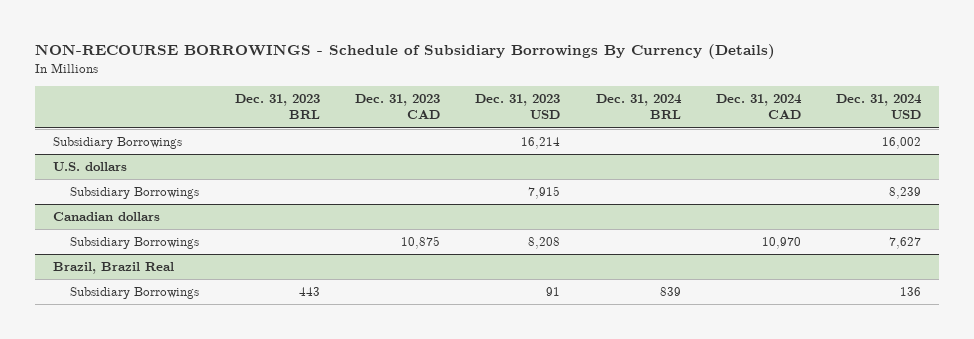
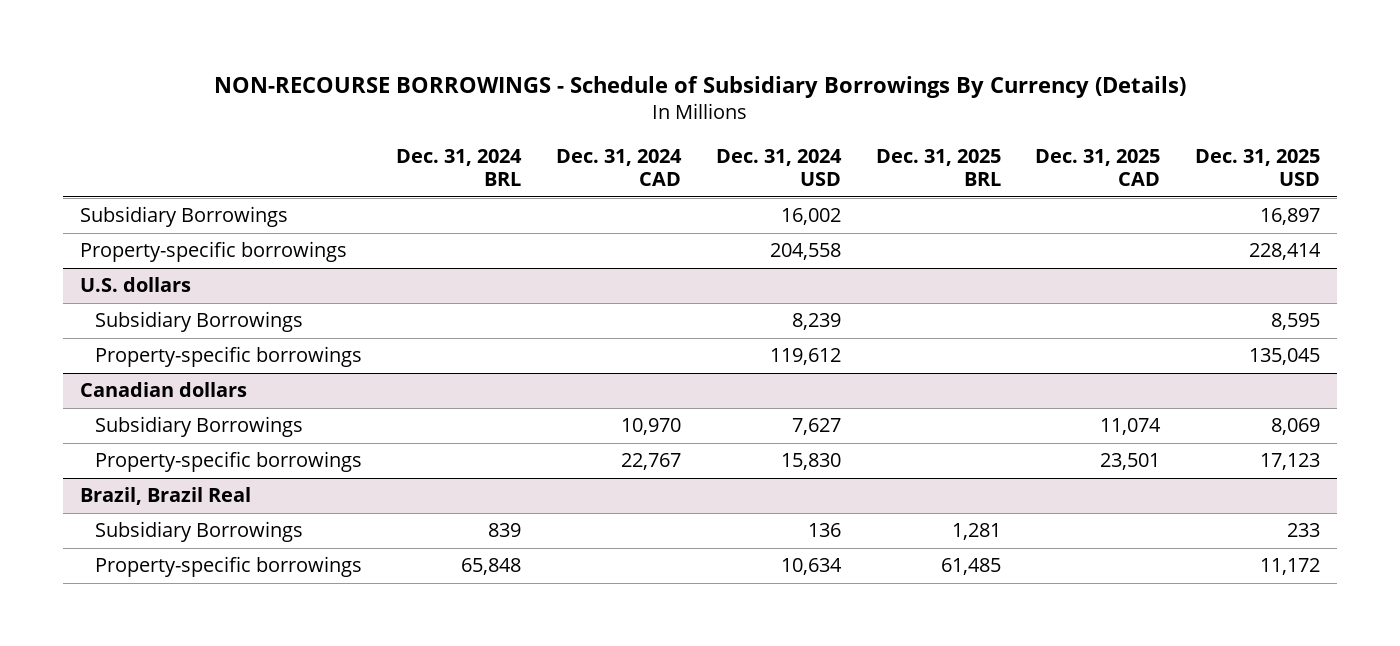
[234,94,320,120] Dec. 31, 2023 BRL -> none
[355,94,441,120] Dec. 31, 2023 CAD -> none
[475,94,561,120] Dec. 31, 2023 USD -> none
none -> [875,148,1001,187] Dec. 31, 2025 BRL
none -> [1035,148,1161,187] Dec. 31, 2025 CAD
none -> [1195,148,1321,187] Dec. 31, 2025 USD
none -> [80,241,348,263] Property-specific borrowings
none -> [94,346,362,368] Property-specific borrowings
none -> [94,451,362,473] Property-specific borrowings
none -> [94,556,362,578] Property-specific borrowings

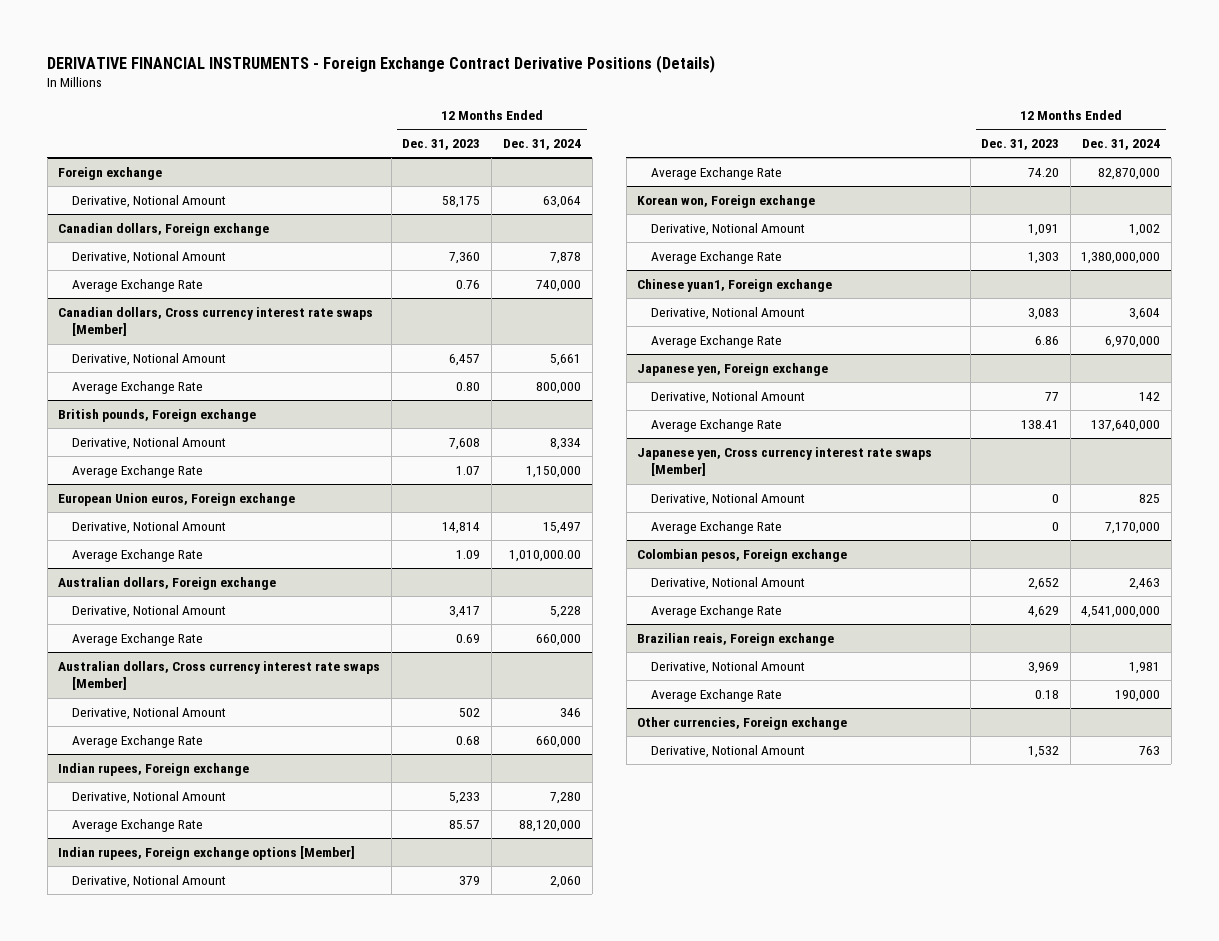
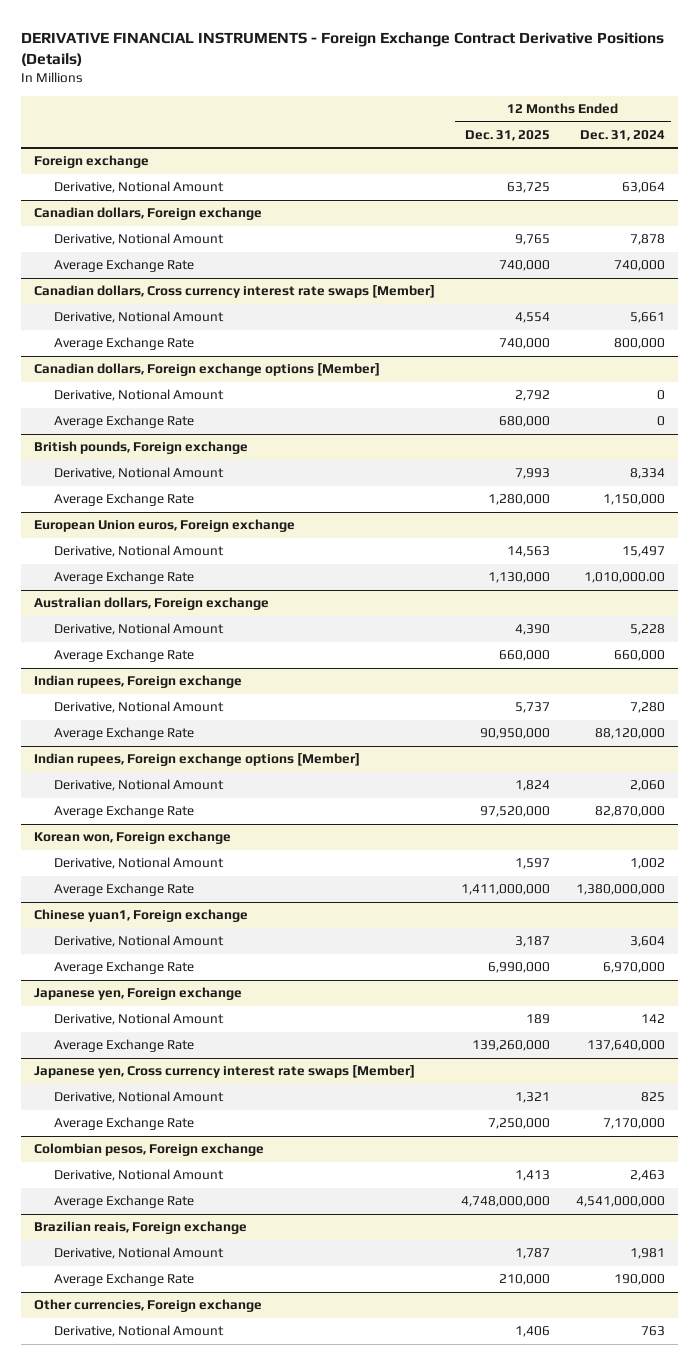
[402,139,481,151] Dec. 31, 2023 -> none
none -> [465,129,551,141] Dec. 31, 2025
none -> [34,363,381,377] Canadian dollars, Foreign exchange options [Member]
none -> [54,389,225,402] Derivative, Notional Amount
none -> [54,415,195,429] Average Exchange Rate
[58,660,381,691] Australian dollars, Cross currency interest rate swaps [Member] -> none
[71,706,226,720] Derivative, Notional Amount -> none
[71,734,203,748] Average Exchange Rate -> none

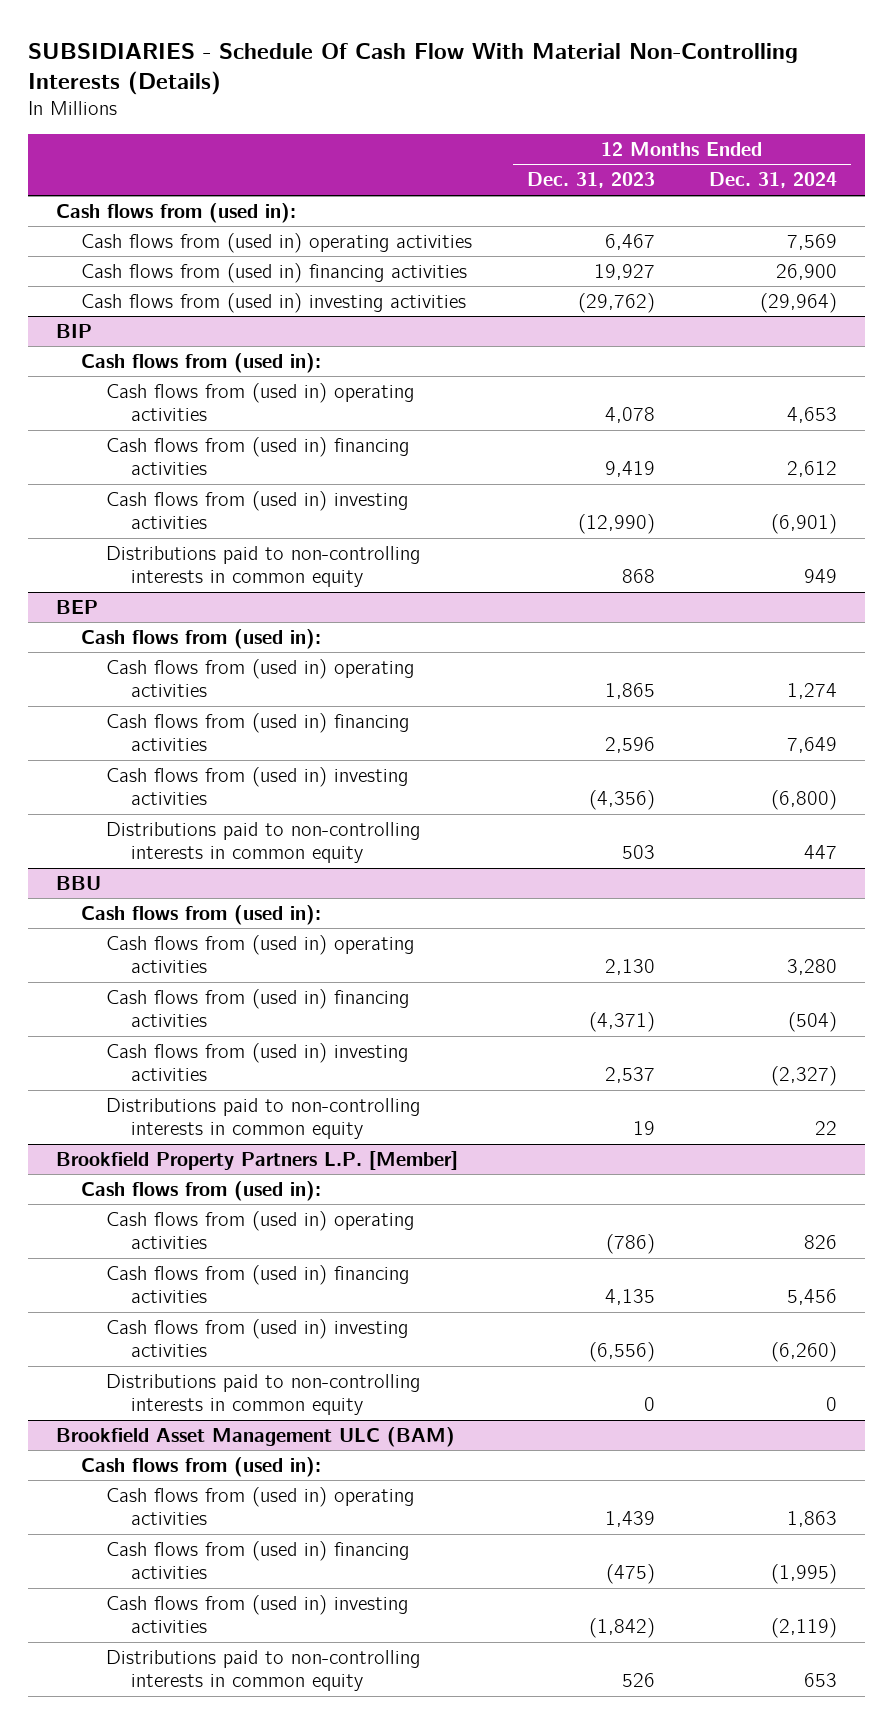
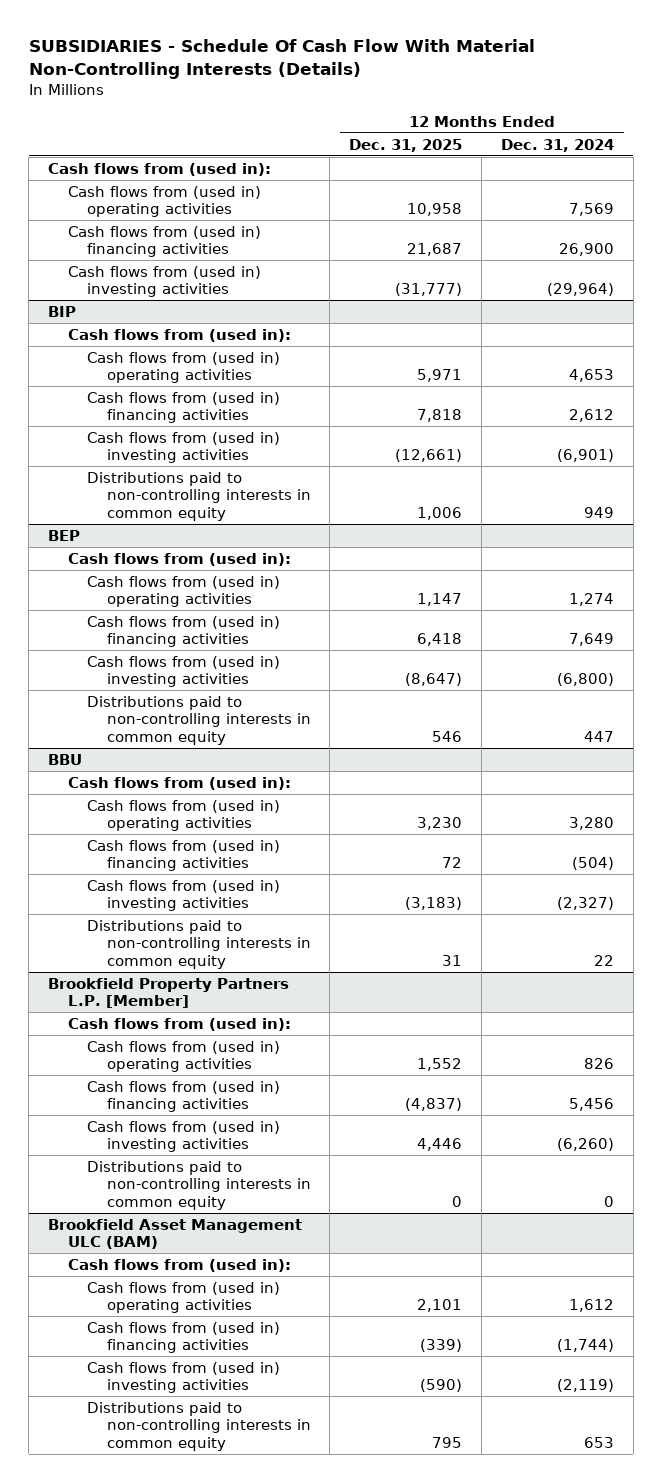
[526,172,655,189] Dec. 31, 2023 -> none
none -> [349,138,463,152] Dec. 31, 2025
[787,1511,838,1528] 1,863 -> [569,1299,615,1313] 1,612
[771,1564,838,1585] (1,995) -> [557,1339,615,1353] (1,744)

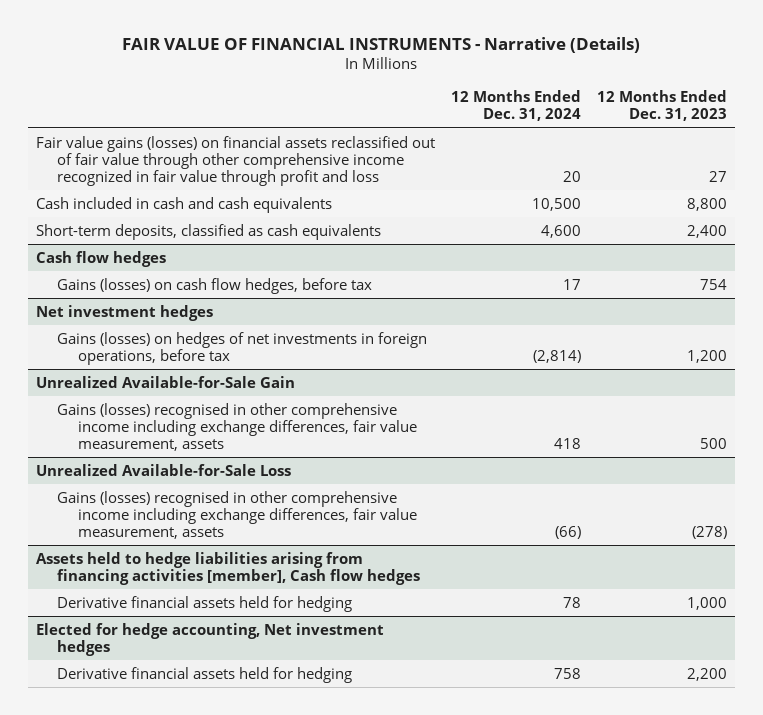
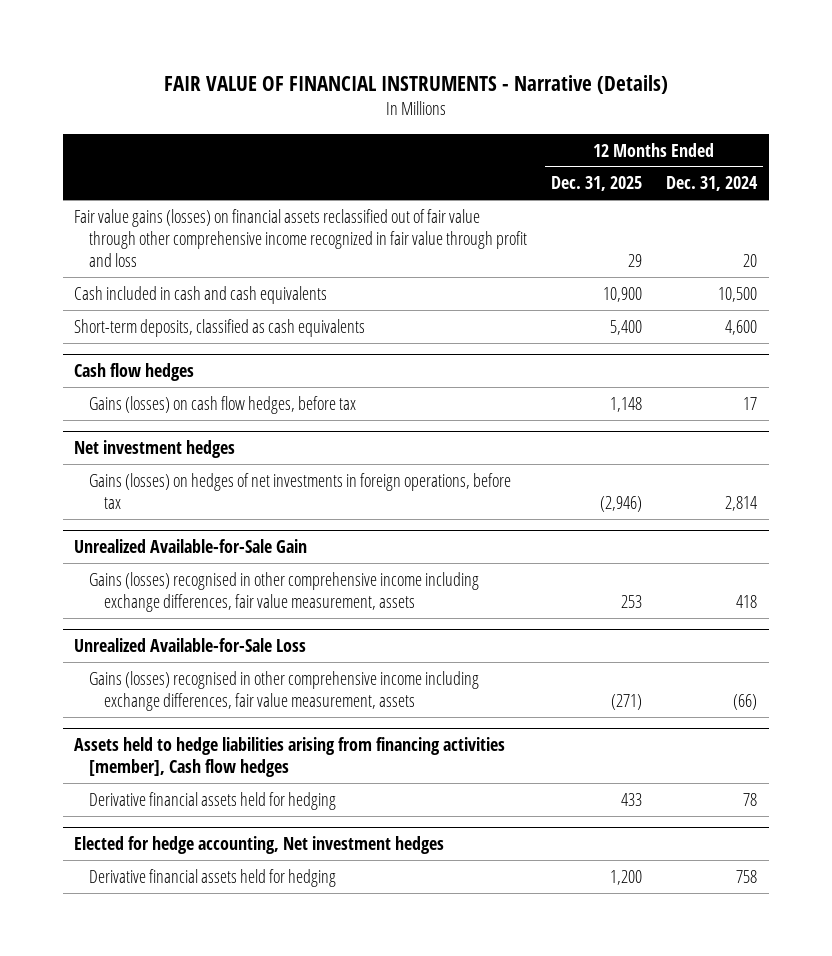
[597,90,728,122] 12 Months Ended Dec. 31, 2023 -> none
none -> [551,176,643,192] Dec. 31, 2025
[532,349,581,363] (2,814) -> [725,495,758,511] 2,814

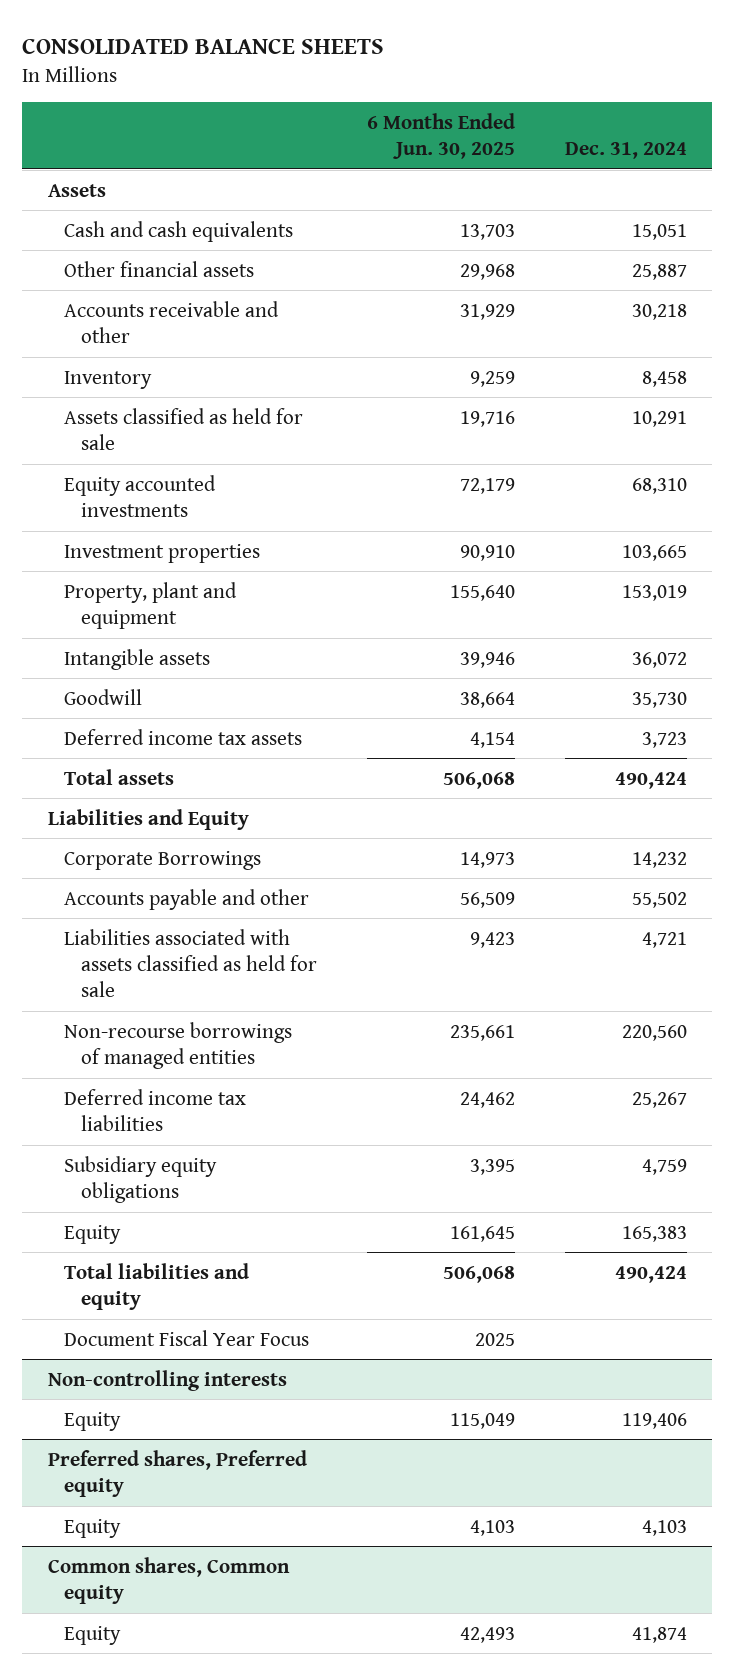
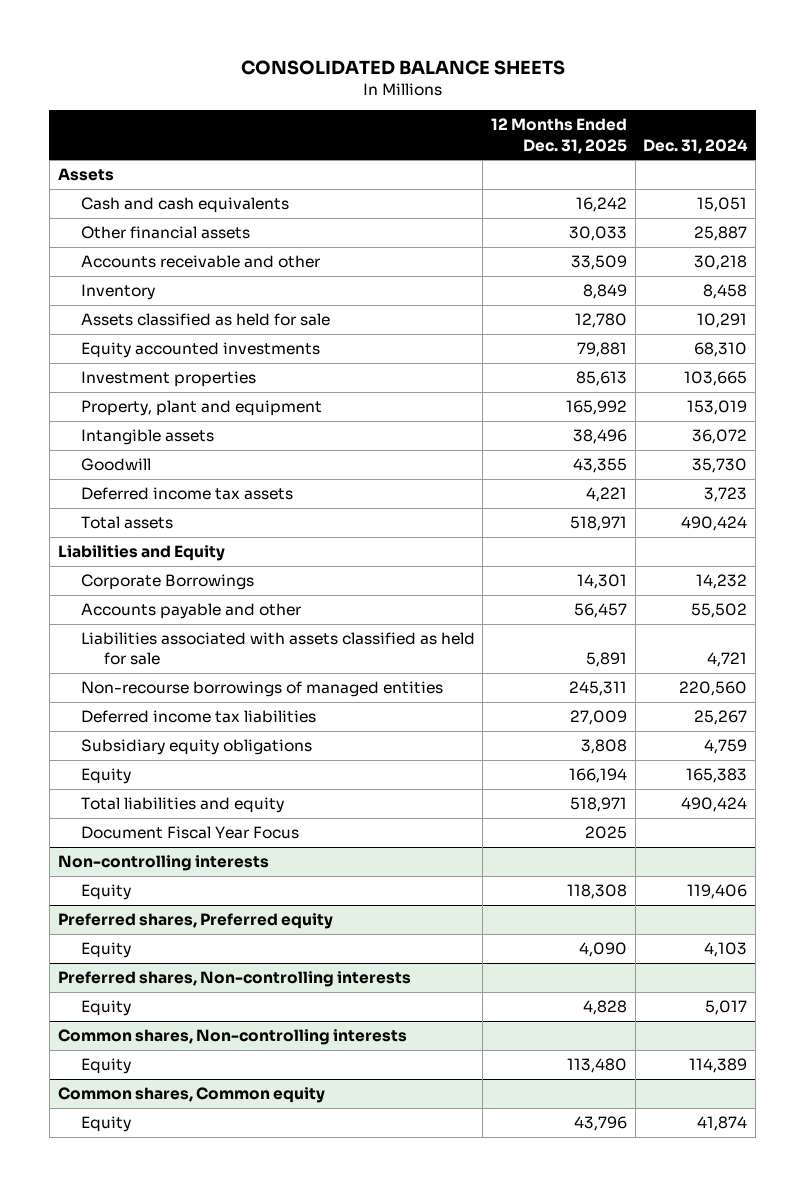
[366,112,515,159] 6 Months Ended Jun. 30, 2025 -> none
none -> [491,118,628,154] 12 Months Ended Dec. 31, 2025
none -> [57,971,411,988] Preferred shares, Non-controlling interests
none -> [80,1000,131,1017] Equity
none -> [57,1029,407,1046] Common shares, Non-controlling interests
none -> [80,1058,131,1075] Equity

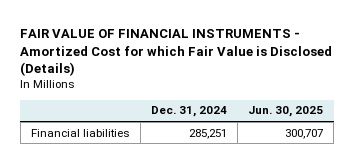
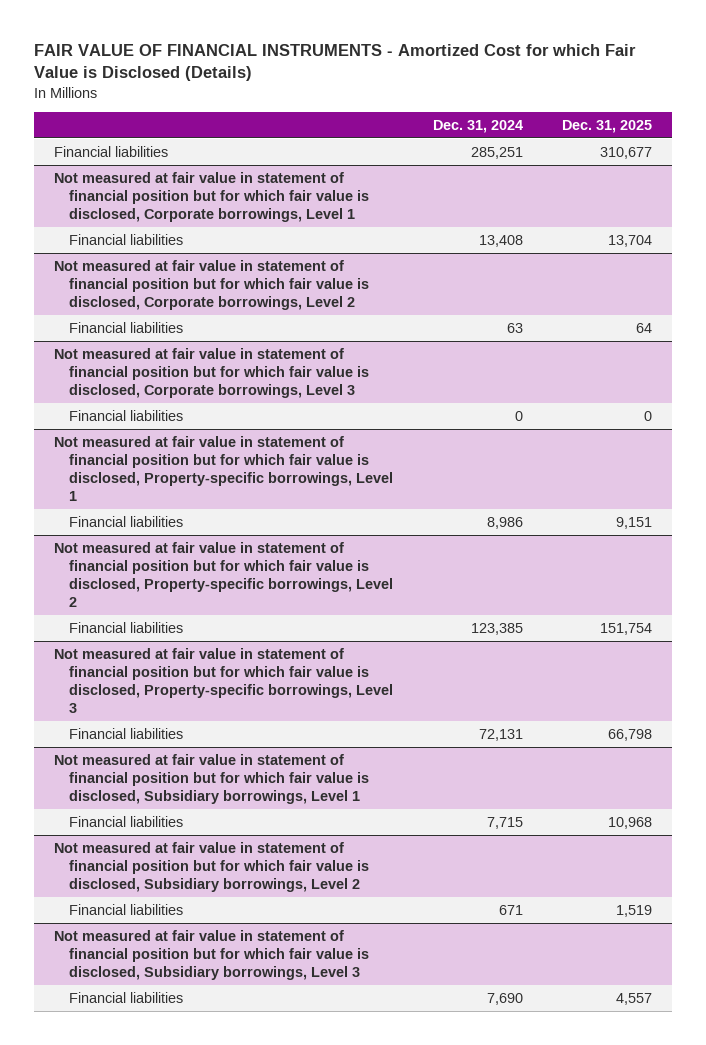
[248,106,324,118] Jun. 30, 2025 -> none
none -> [562,119,653,133] Dec. 31, 2025
none -> [53,171,369,222] Not measured at fair value in statement of financial position but for which fair value is disclosed, Corporate borrowings, Level 1
none -> [68,233,183,245] Financial liabilities
none -> [53,259,369,310] Not measured at fair value in statement of financial position but for which fair value is disclosed, Corporate borrowings, Level 2
none -> [68,321,183,333] Financial liabilities
none -> [53,347,369,398] Not measured at fair value in statement of financial position but for which fair value is disclosed, Corporate borrowings, Level 3
none -> [68,409,183,421] Financial liabilities
none -> [53,435,393,501] Not measured at fair value in statement of financial position but for which fair value is disclosed, Property-specific borrowings, Level 1
none -> [68,515,183,527] Financial liabilities
none -> [53,541,393,607] Not measured at fair value in statement of financial position but for which fair value is disclosed, Property-specific borrowings, Level 2
none -> [68,621,183,633] Financial liabilities
none -> [53,647,393,713] Not measured at fair value in statement of financial position but for which fair value is disclosed, Property-specific borrowings, Level 3
none -> [68,727,183,739] Financial liabilities
none -> [53,753,369,804] Not measured at fair value in statement of financial position but for which fair value is disclosed, Subsidiary borrowings, Level 1
none -> [68,815,183,827] Financial liabilities
none -> [53,841,369,892] Not measured at fair value in statement of financial position but for which fair value is disclosed, Subsidiary borrowings, Level 2
none -> [68,903,183,915] Financial liabilities
none -> [53,929,369,980] Not measured at fair value in statement of financial position but for which fair value is disclosed, Subsidiary borrowings, Level 3
none -> [68,991,183,1003] Financial liabilities

